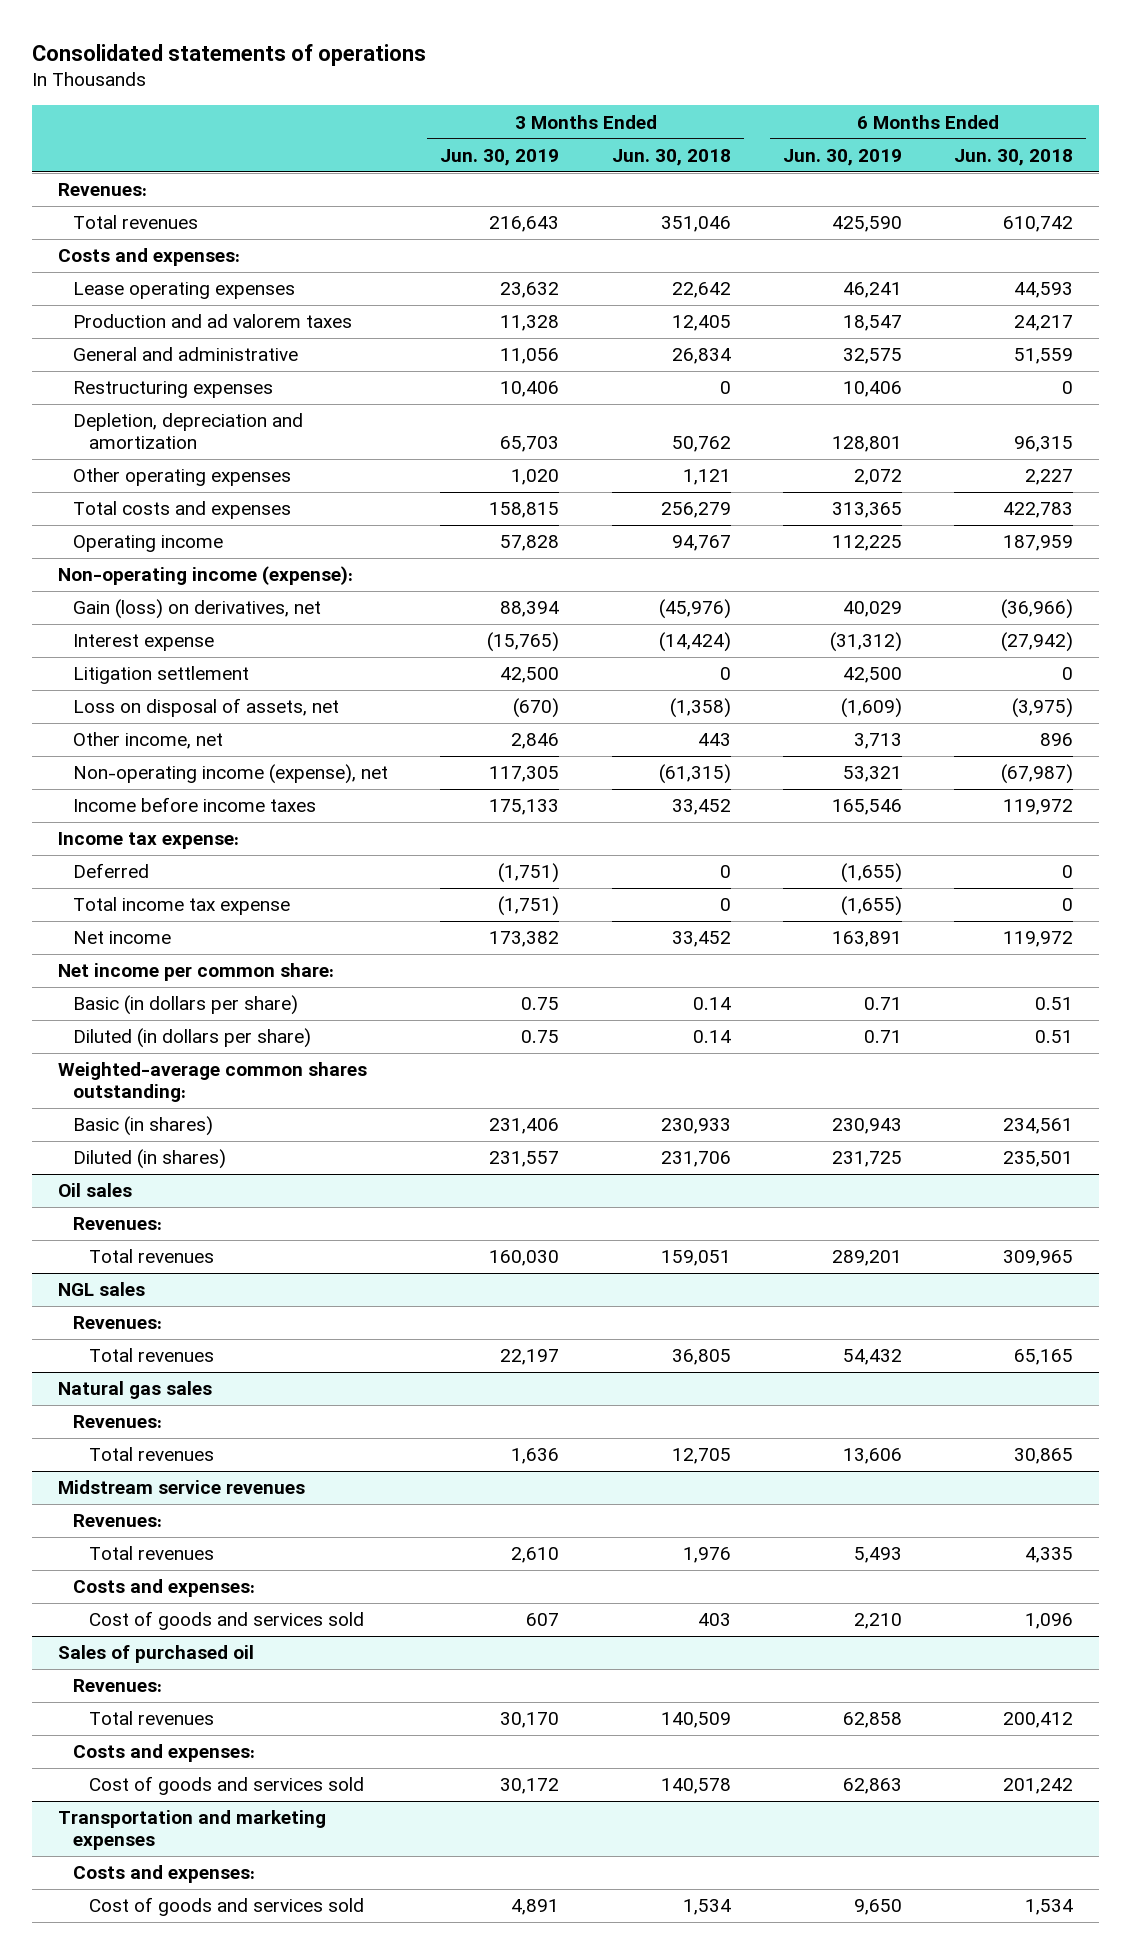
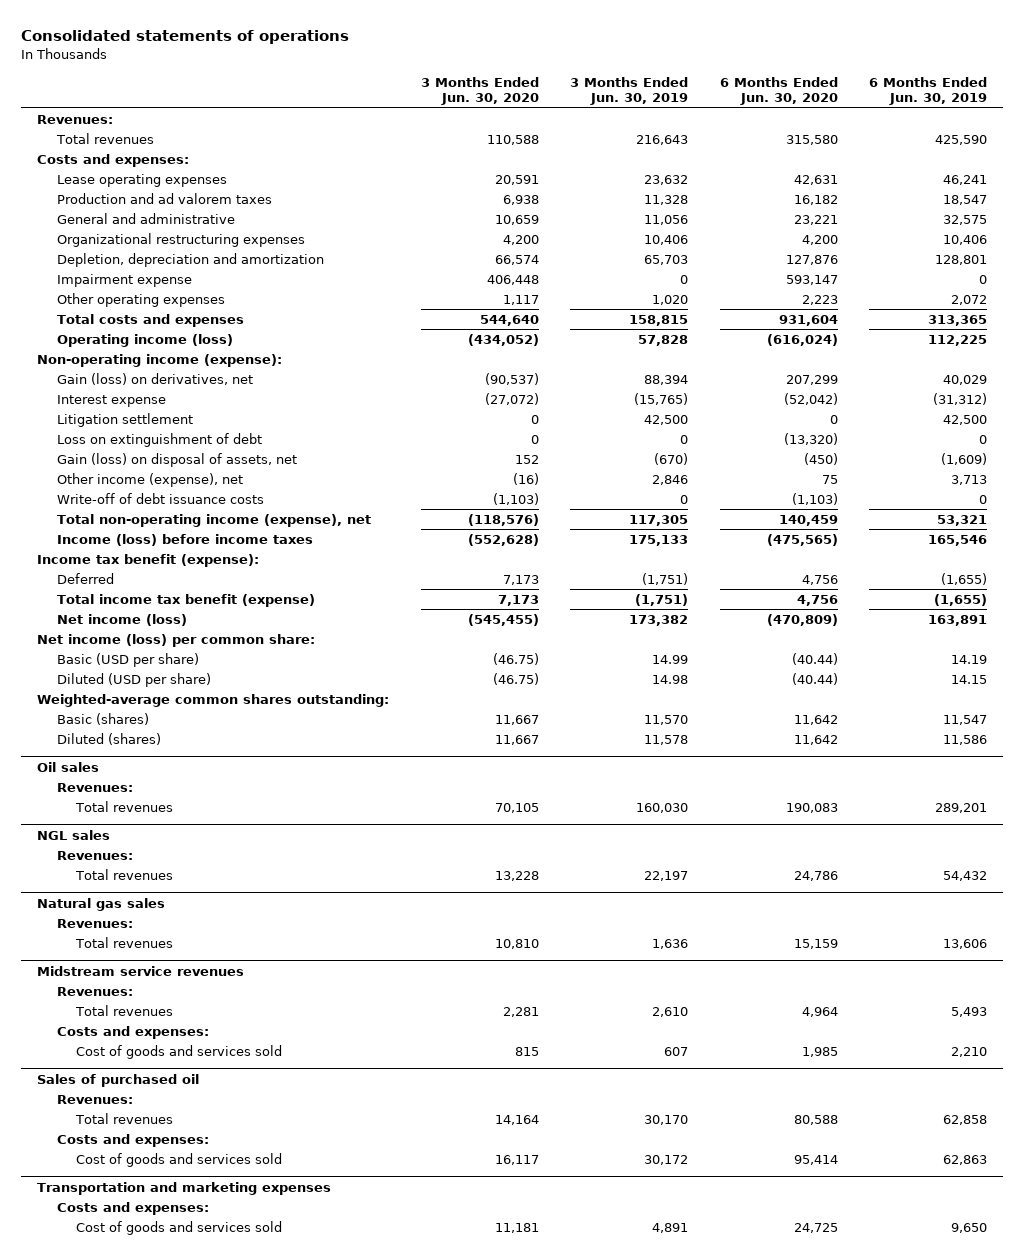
[611,148,731,166] Jun. 30, 2018 -> none
[953,148,1073,166] Jun. 30, 2018 -> none
none -> [420,76,539,106] 3 Months Ended Jun. 30, 2020
none -> [719,76,838,106] 6 Months Ended Jun. 30, 2020
[73,381,274,399] Restructuring expenses -> [56,232,305,247] Organizational restructuring expenses
none -> [56,273,192,287] Impairment expense
[73,535,224,553] Operating income -> [56,333,233,347] Operating income (loss)
none -> [56,432,262,447] Loss on extinguishment of debt
[73,698,340,718] Loss on disposal of assets, net -> [56,452,297,467] Gain (loss) on disposal of assets, net
[73,732,224,750] Other income, net -> [56,472,243,487] Other income (expense), net
none -> [56,492,264,504] Write-off of debt issuance costs
[73,764,389,785] Non-operating income (expense), net -> [56,513,371,527] Total non-operating income (expense), net
[73,797,317,813] Income before income taxes -> [56,533,313,546] Income (loss) before income taxes
[58,832,240,850] Income tax expense: -> [37,553,260,567] Income tax benefit (expense):
[73,897,291,916] Total income tax expense -> [56,593,315,607] Total income tax benefit (expense)
[73,931,172,945] Net income -> [56,613,187,626] Net income (loss)
[58,963,335,982] Net income per common share: -> [37,633,316,647] Net income (loss) per common share:
[73,995,299,1016] Basic (in dollars per share) -> [56,652,199,667] Basic (USD per share)
[521,997,560,1011] 0.75 -> [652,654,689,664] 14.99
[863,997,902,1011] 0.71 -> [950,654,987,664] 14.19
[73,1028,312,1049] Diluted (in dollars per share) -> [56,672,211,687] Diluted (USD per share)
[521,1030,560,1044] 0.75 -> [652,674,689,684] 14.98
[863,1030,902,1044] 0.71 -> [950,674,987,684] 14.15
[73,1116,214,1137] Basic (in shares) -> [56,712,149,725] Basic (shares)
[489,1118,560,1135] 231,406 -> [644,714,689,725] 11,570
[831,1118,902,1135] 230,943 -> [942,714,987,725] 11,547
[73,1149,227,1170] Diluted (in shares) -> [56,732,161,745] Diluted (shares)
[489,1151,560,1168] 231,557 -> [644,734,689,745] 11,578
[831,1151,902,1168] 231,725 -> [942,734,987,745] 11,586

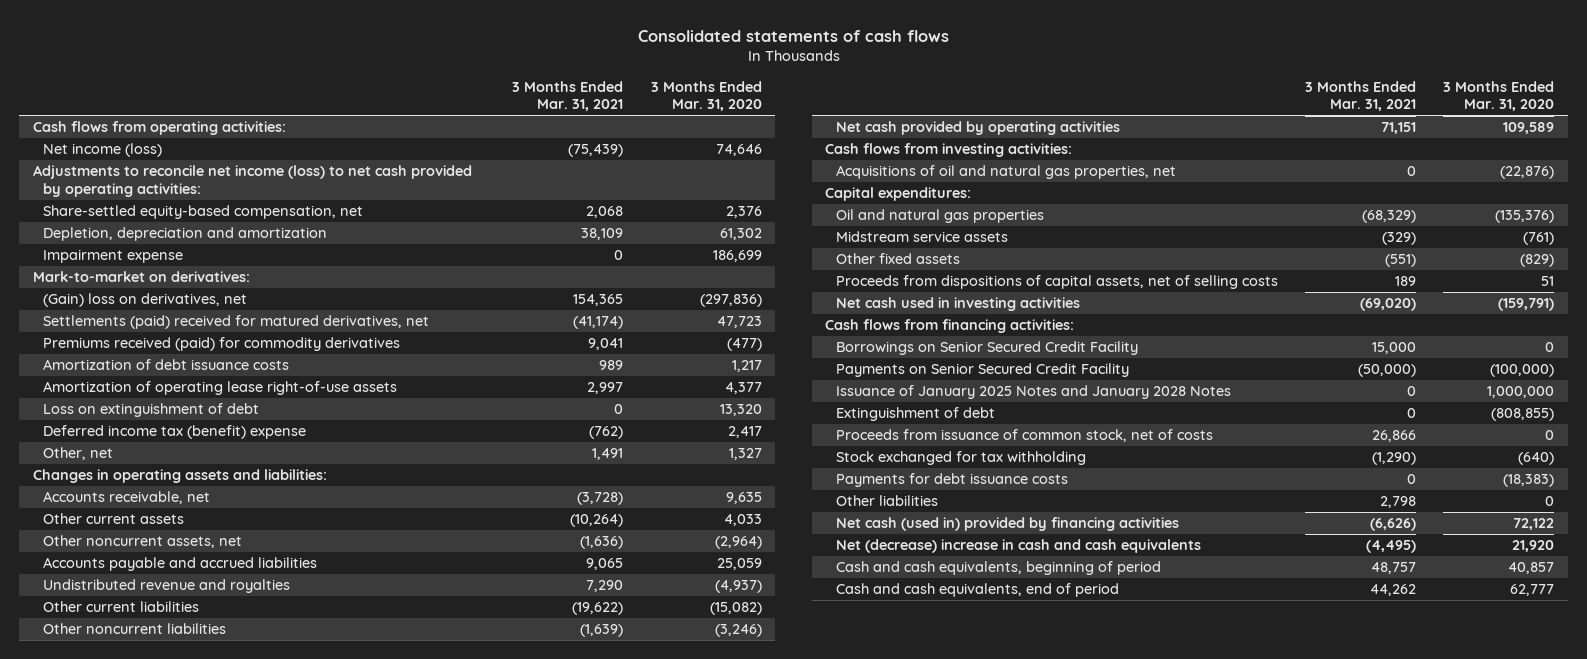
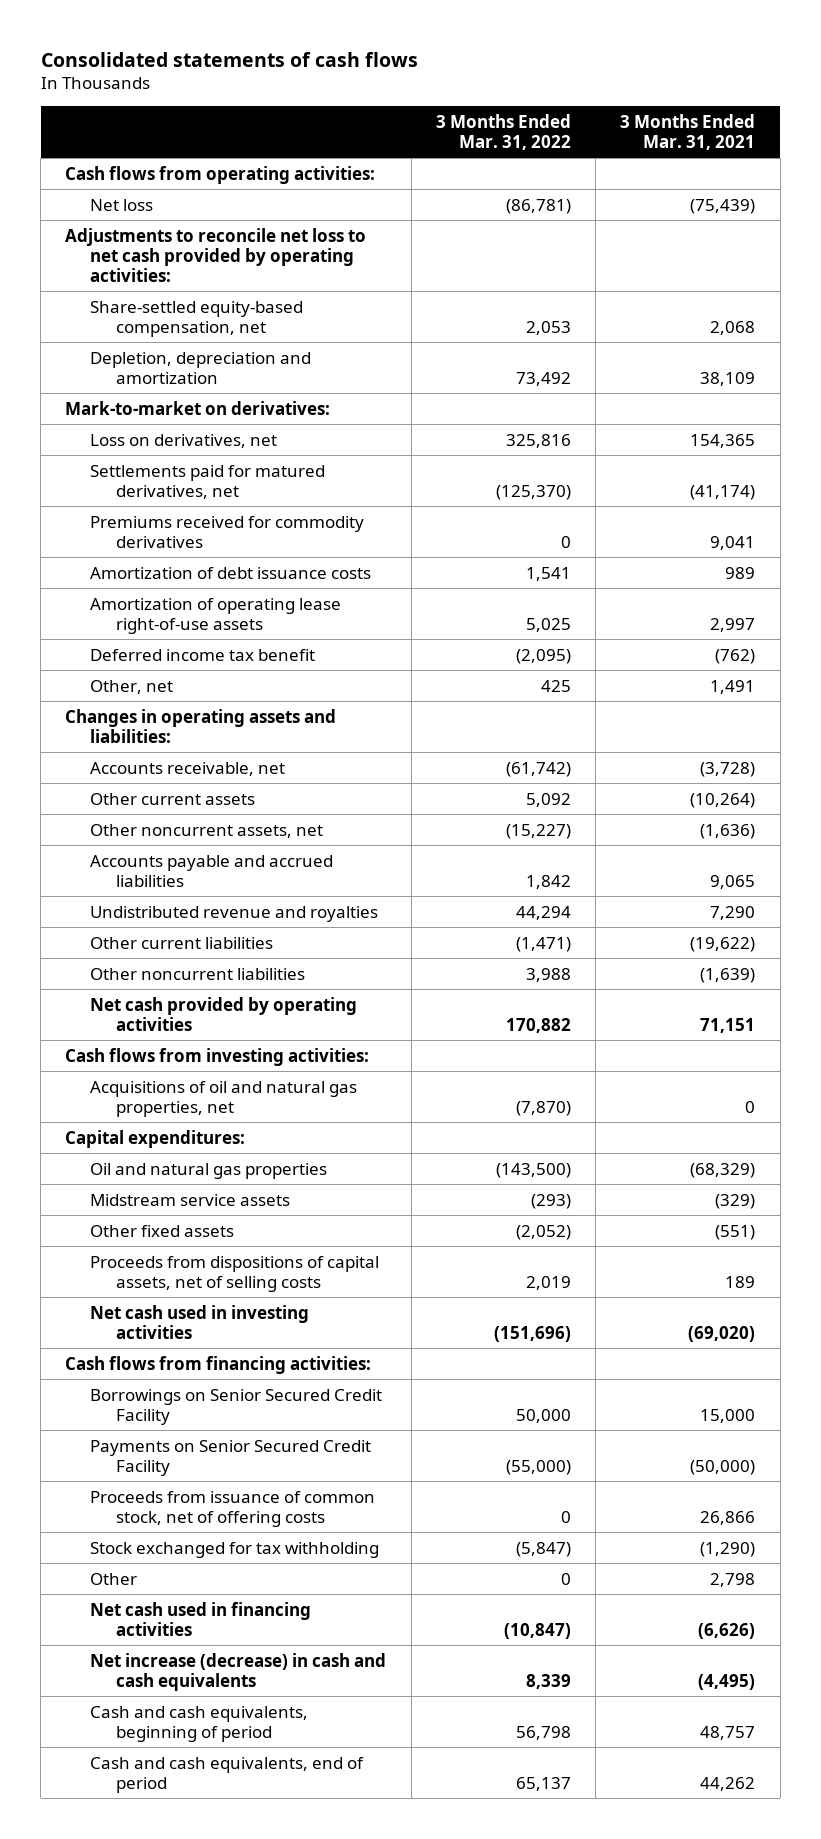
[650,80,762,112] 3 Months Ended Mar. 31, 2020 -> none
none -> [435,113,571,150] 3 Months Ended Mar. 31, 2022
[43,143,163,158] Net income (loss) -> [90,198,154,211] Net loss
[32,165,472,197] Adjustments to reconcile net income (loss) to net cash provided by operating activities: -> [65,227,367,282] Adjustments to reconcile net loss to net cash provided by operating activities:
[43,249,184,264] Impairment expense -> none
[43,293,248,308] (Gain) loss on derivatives, net -> [90,433,278,448] Loss on derivatives, net
[43,315,430,330] Settlements (paid) received for matured derivatives, net -> [90,464,326,499] Settlements paid for matured derivatives, net
[43,337,401,352] Premiums received (paid) for commodity derivatives -> [90,515,365,548] Premiums received for commodity derivatives
[43,403,260,418] Loss on extinguishment of debt -> none
[43,425,307,440] Deferred income tax (benefit) expense -> [90,648,316,661] Deferred income tax benefit
[835,385,1231,400] Issuance of January 2025 Notes and January 2028 Notes -> none
[835,407,995,422] Extinguishment of debt -> none
[835,429,1213,443] Proceeds from issuance of common stock, net of costs -> [90,1490,376,1527] Proceeds from issuance of common stock, net of offering costs
[835,473,1068,488] Payments for debt issuance costs -> none
[835,495,938,507] Other liabilities -> [90,1572,138,1585] Other
[835,517,1179,532] Net cash (used in) provided by financing activities -> [90,1601,312,1636] Net cash used in financing activities
[835,539,1201,554] Net (decrease) increase in cash and cash equivalents -> [90,1652,387,1691] Net increase (decrease) in cash and cash equivalents

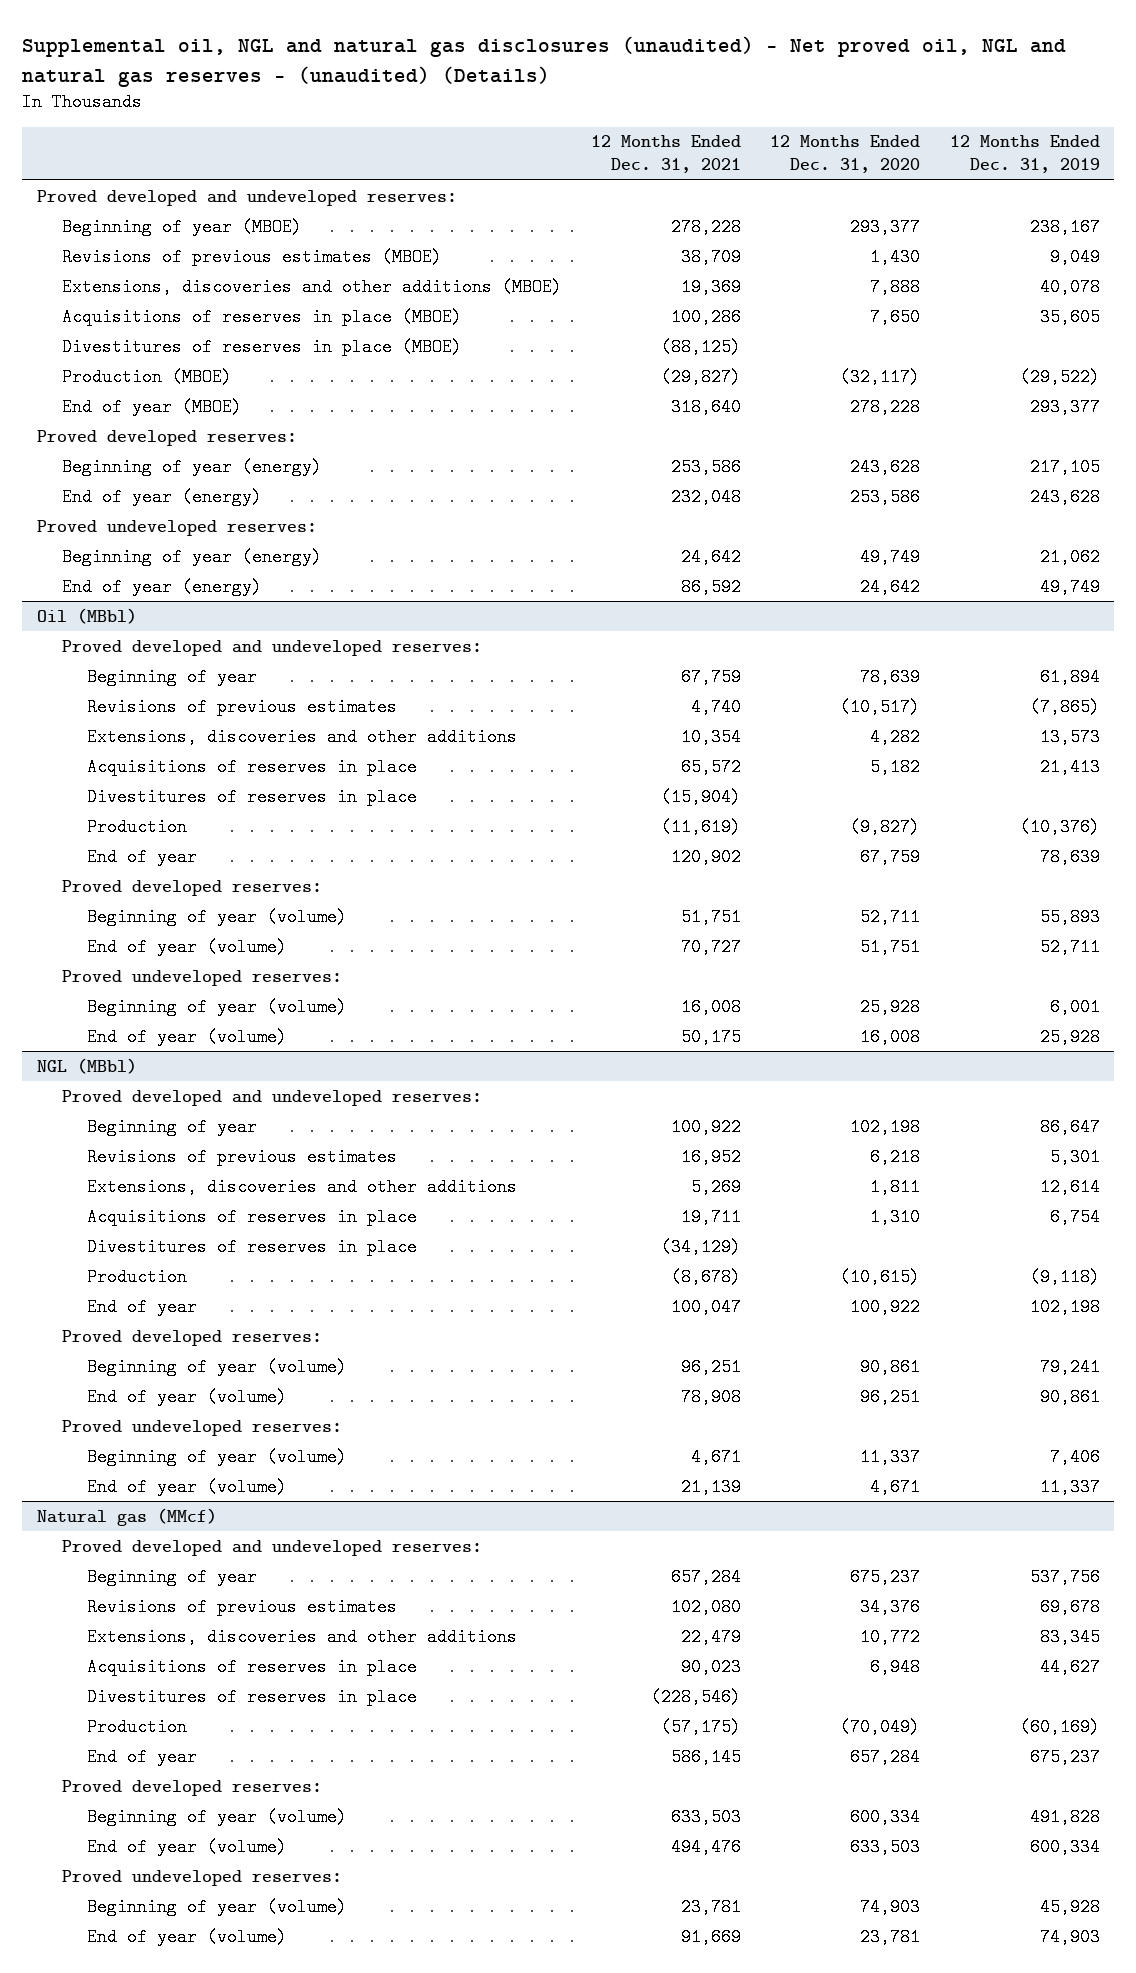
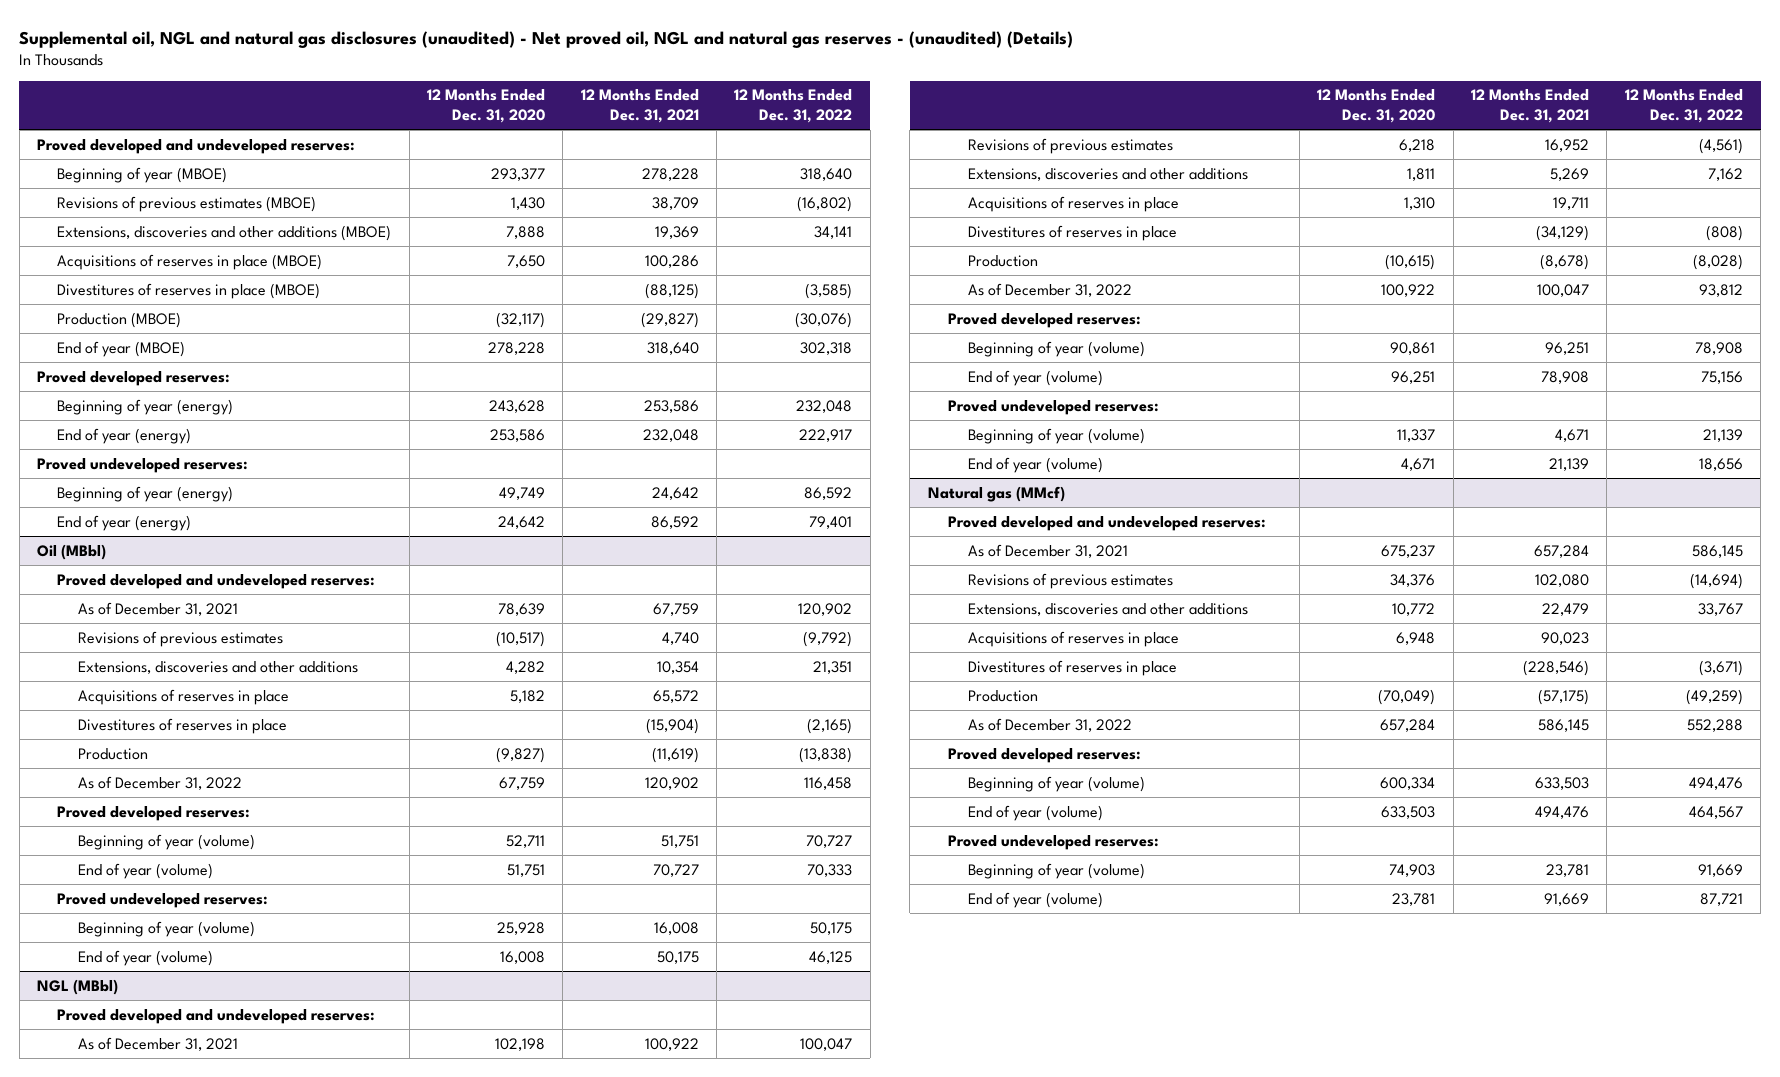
[949,135,1100,174] 12 Months Ended Dec. 31, 2019 -> none
none -> [734,89,853,124] 12 Months Ended Dec. 31, 2022
[87,667,258,686] Beginning of year -> [77,601,238,616] As of December 31, 2021
[87,847,198,866] End of year -> [77,775,242,790] As of December 31, 2022
[87,1117,258,1136] Beginning of year -> [77,1036,238,1051] As of December 31, 2021
[87,1297,198,1316] End of year -> [967,282,1132,297] As of December 31, 2022
[87,1567,258,1586] Beginning of year -> [967,543,1128,558] As of December 31, 2021
[87,1747,198,1766] End of year -> [967,717,1132,732] As of December 31, 2022

